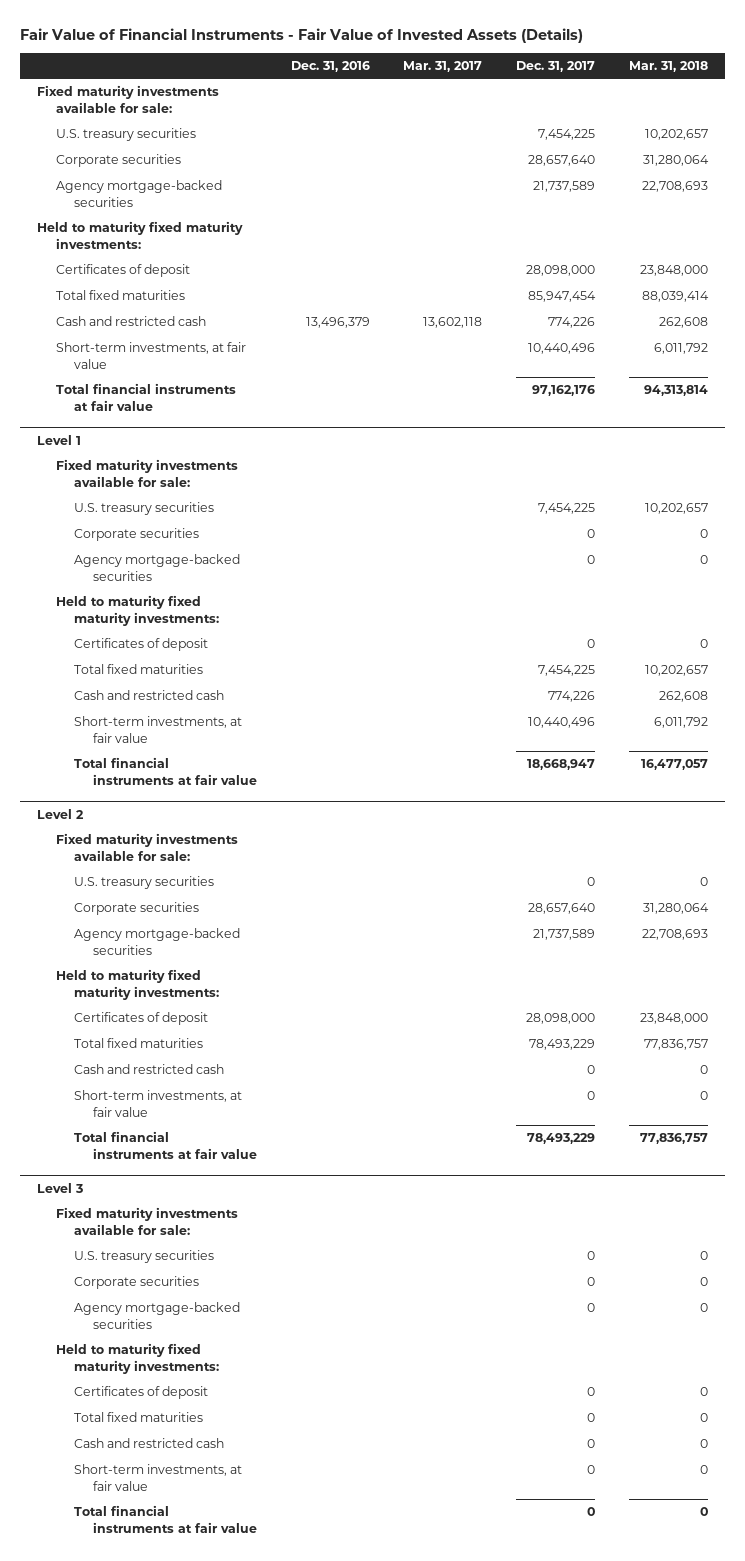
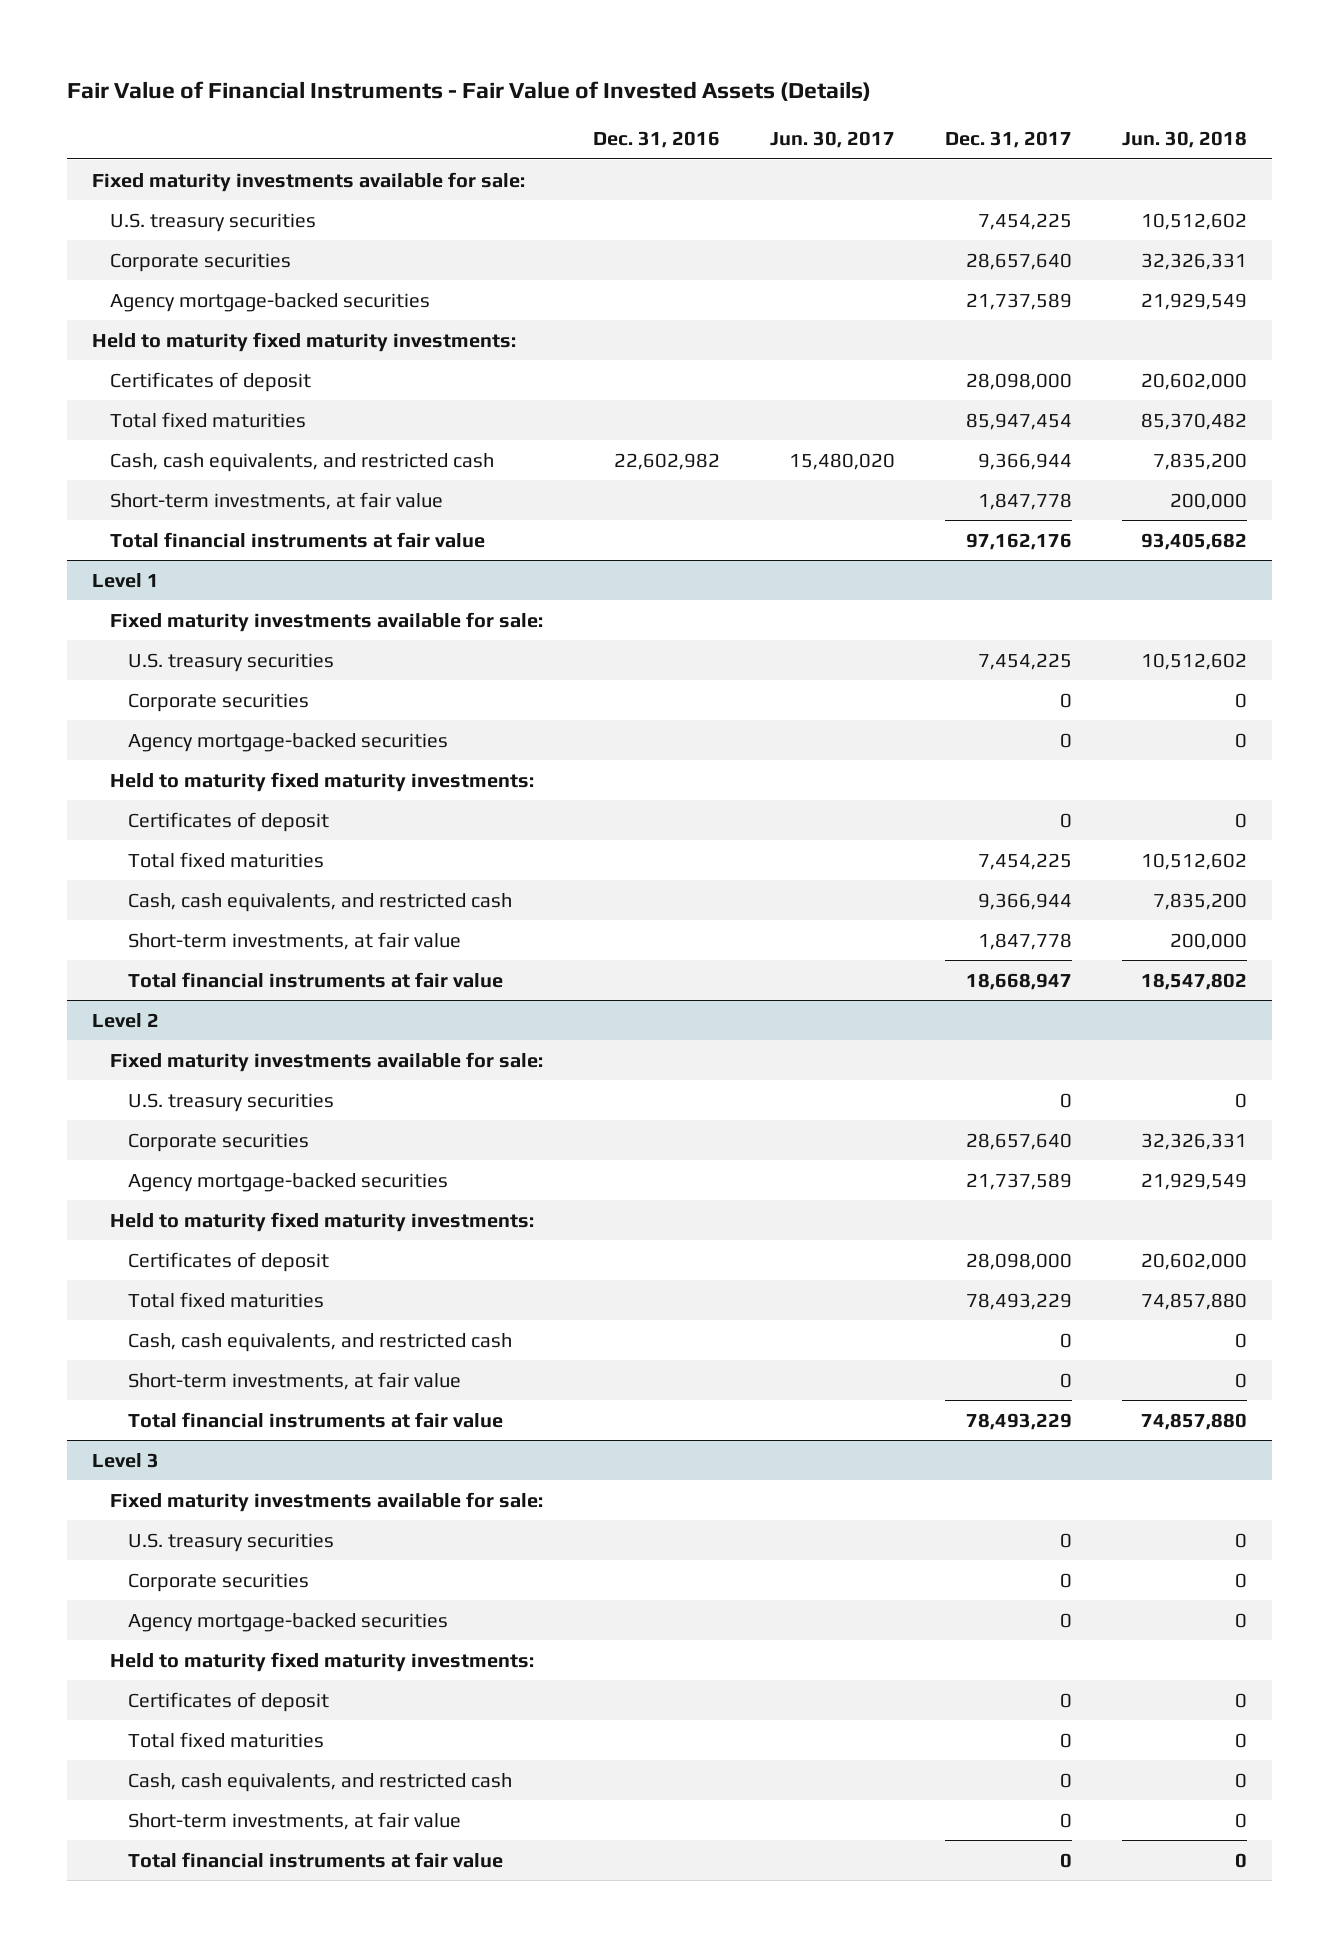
[403,60,483,72] Mar. 31, 2017 -> none
[628,60,708,72] Mar. 31, 2018 -> none
none -> [770,131,896,149] Jun. 30, 2017
none -> [1122,131,1248,149] Jun. 30, 2018
[55,316,206,327] Cash and restricted cash -> [109,452,494,472] Cash, cash equivalents, and restricted cash
[305,317,370,329] 13,496,379 -> [614,452,721,470] 22,602,982
[548,317,596,329] 774,226 -> [978,452,1073,470] 9,366,944
[528,343,596,355] 10,440,496 -> [978,492,1073,510] 1,847,778
[74,690,225,701] Cash and restricted cash -> [127,892,512,912] Cash, cash equivalents, and restricted cash
[548,691,596,703] 774,226 -> [978,892,1073,910] 9,366,944
[528,717,596,729] 10,440,496 -> [978,932,1073,950] 1,847,778
[74,1064,225,1075] Cash and restricted cash -> [127,1332,512,1352] Cash, cash equivalents, and restricted cash
[74,1438,225,1449] Cash and restricted cash -> [127,1772,512,1792] Cash, cash equivalents, and restricted cash

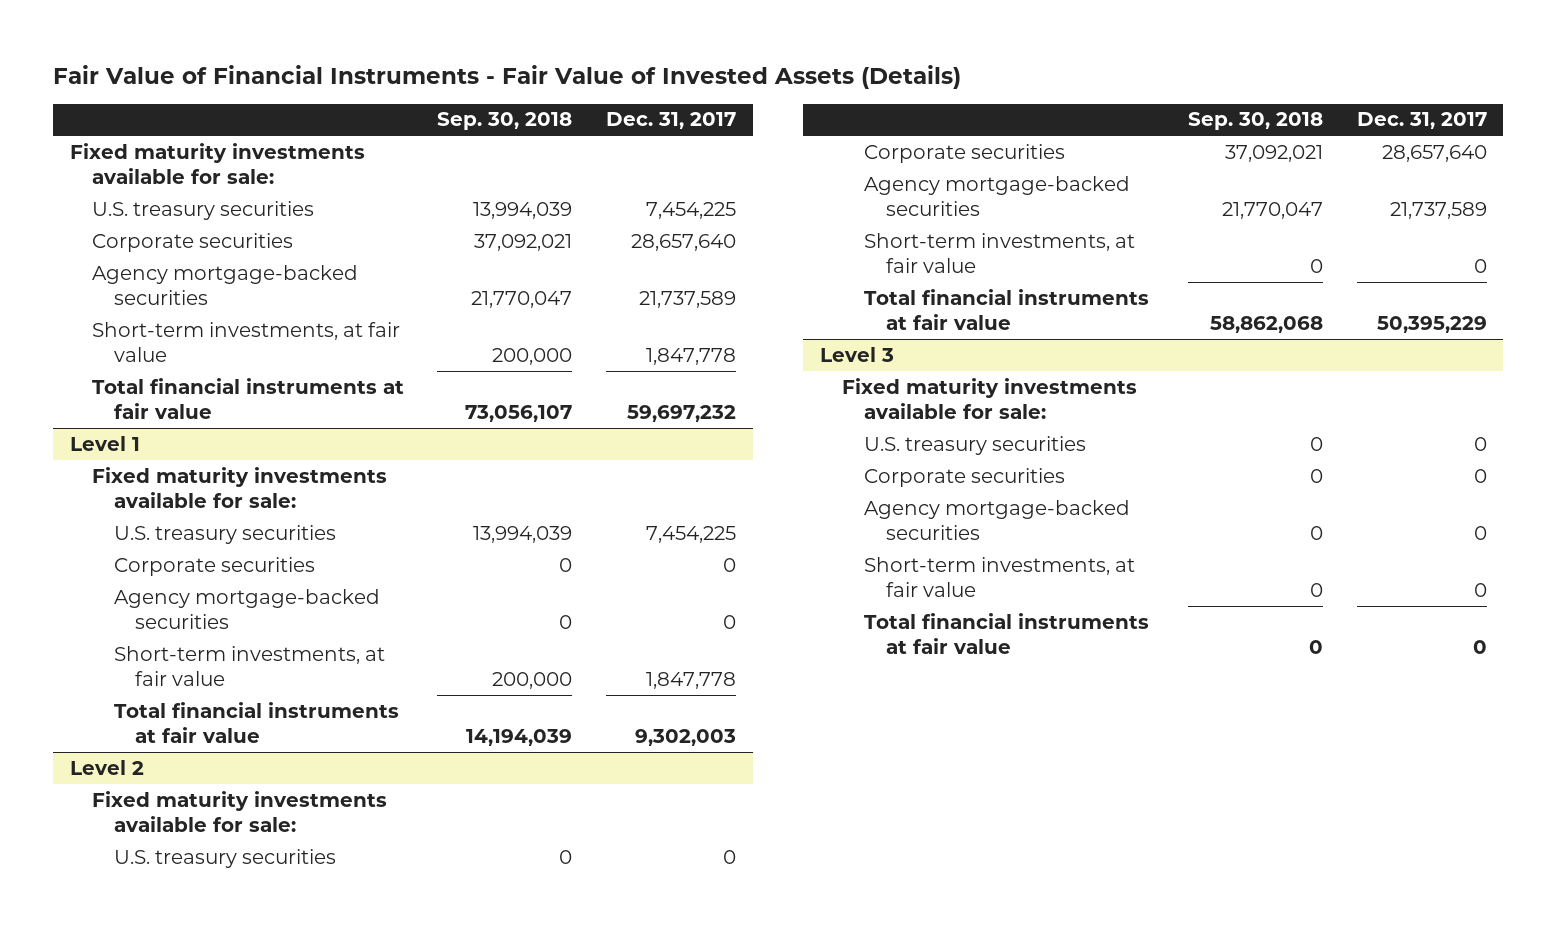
[593,131,721,149] Dec. 31, 2016 -> none
[770,131,896,149] Jun. 30, 2017 -> none
[1122,131,1248,149] Jun. 30, 2018 -> none
none -> [437,112,573,131] Sep. 30, 2018
[92,331,517,352] Held to maturity fixed maturity investments: -> none
[109,371,311,392] Certificates of deposit -> none
[109,411,306,428] Total fixed maturities -> none
[109,452,494,472] Cash, cash equivalents, and restricted cash -> none
[966,532,1073,550] 97,162,176 -> [627,405,737,423] 59,697,232
[109,771,534,792] Held to maturity fixed maturity investments: -> none
[127,811,329,832] Certificates of deposit -> none
[127,851,324,868] Total fixed maturities -> none
[127,892,512,912] Cash, cash equivalents, and restricted cash -> none
[966,972,1073,990] 18,668,947 -> [635,729,737,747] 9,302,003
[109,1211,534,1232] Held to maturity fixed maturity investments: -> none
[127,1251,329,1272] Certificates of deposit -> none
[127,1291,324,1308] Total fixed maturities -> none
[127,1332,512,1352] Cash, cash equivalents, and restricted cash -> none
[966,1412,1073,1430] 78,493,229 -> [1376,316,1487,334] 50,395,229
[109,1651,534,1672] Held to maturity fixed maturity investments: -> none
[127,1691,329,1712] Certificates of deposit -> none
[127,1731,324,1748] Total fixed maturities -> none
[127,1772,512,1792] Cash, cash equivalents, and restricted cash -> none

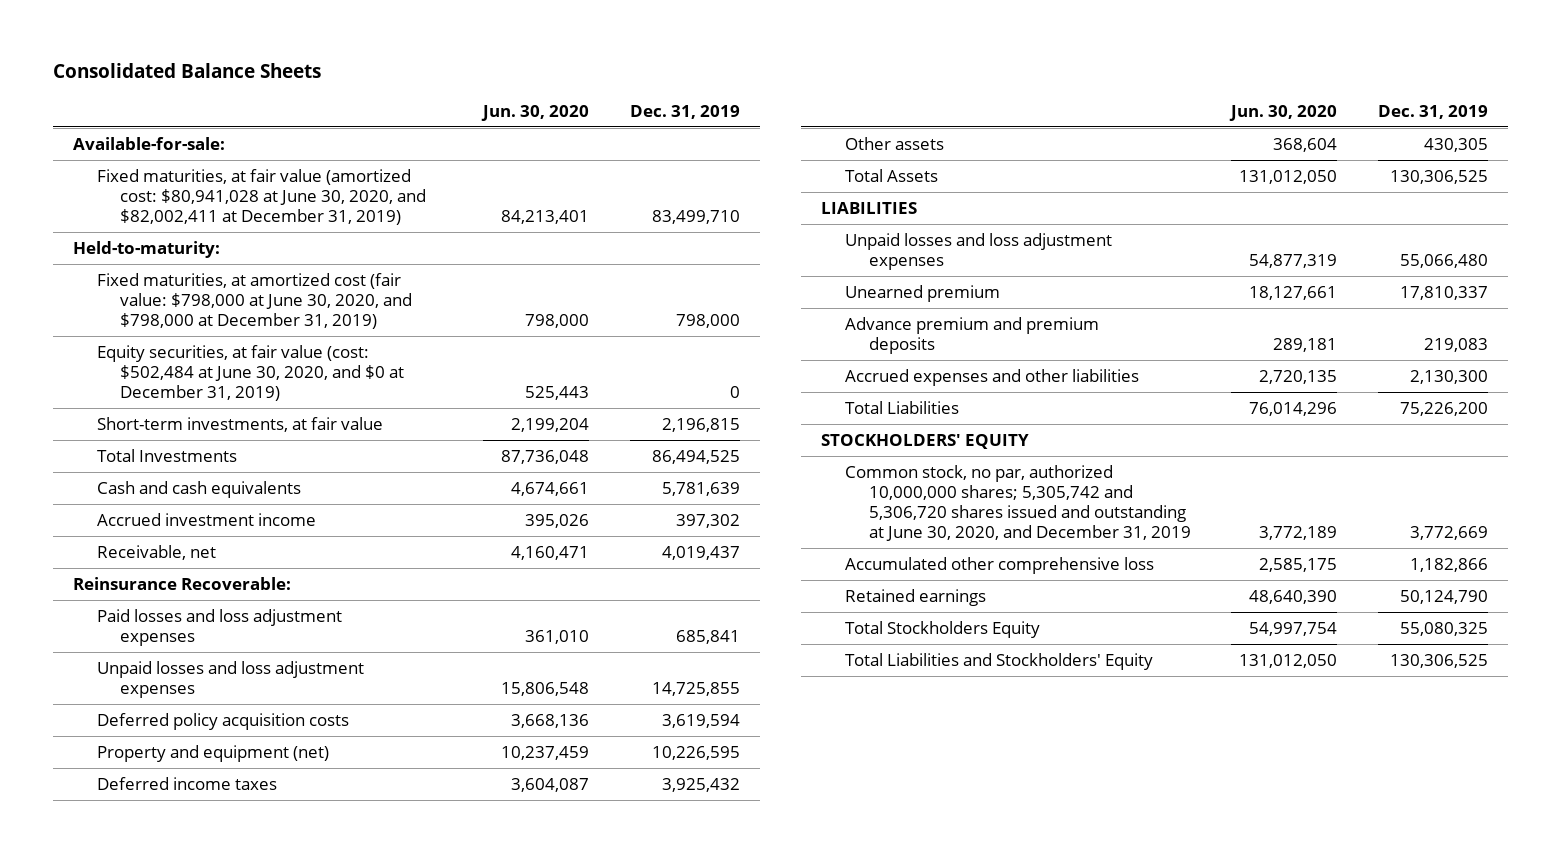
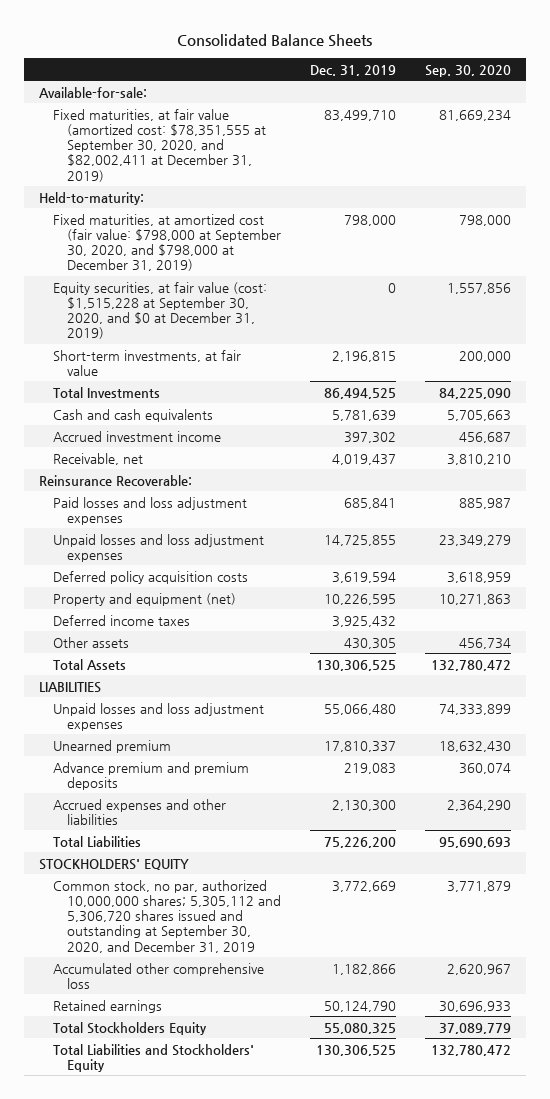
[480,104,589,121] Jun. 30, 2020 -> none
none -> [424,64,511,77] Sep. 30, 2020
[96,168,427,225] Fixed maturities, at fair value (amortized cost: $80,941,028 at June 30, 2020, and $82,002,411 at December 31, 2019) -> [52,108,266,182] Fixed maturities, at fair value (amortized cost: $78,351,555 at September 30, 2020, and $82,002,411 at December 31, 2019)
[96,272,413,329] Fixed maturities, at amortized cost (fair value: $798,000 at June 30, 2020, and $798,000 at December 31, 2019) -> [52,213,281,272] Fixed maturities, at amortized cost (fair value: $798,000 at September 30, 2020, and $798,000 at December 31, 2019)
[96,344,405,401] Equity securities, at fair value (cost: $502,484 at June 30, 2020, and $0 at December 31, 2019) -> [52,281,267,340] Equity securities, at fair value (cost: $1,515,228 at September 30, 2020, and $0 at December 31, 2019)
[845,464,1191,541] Common stock, no par, authorized 10,000,000 shares; 5,305,742 and 5,306,720 shares issued and outstanding at June 30, 2020, and December 31, 2019 -> [52,879,281,953] Common stock, no par, authorized 10,000,000 shares; 5,305,112 and 5,306,720 shares issued and outstanding at September 30, 2020, and December 31, 2019

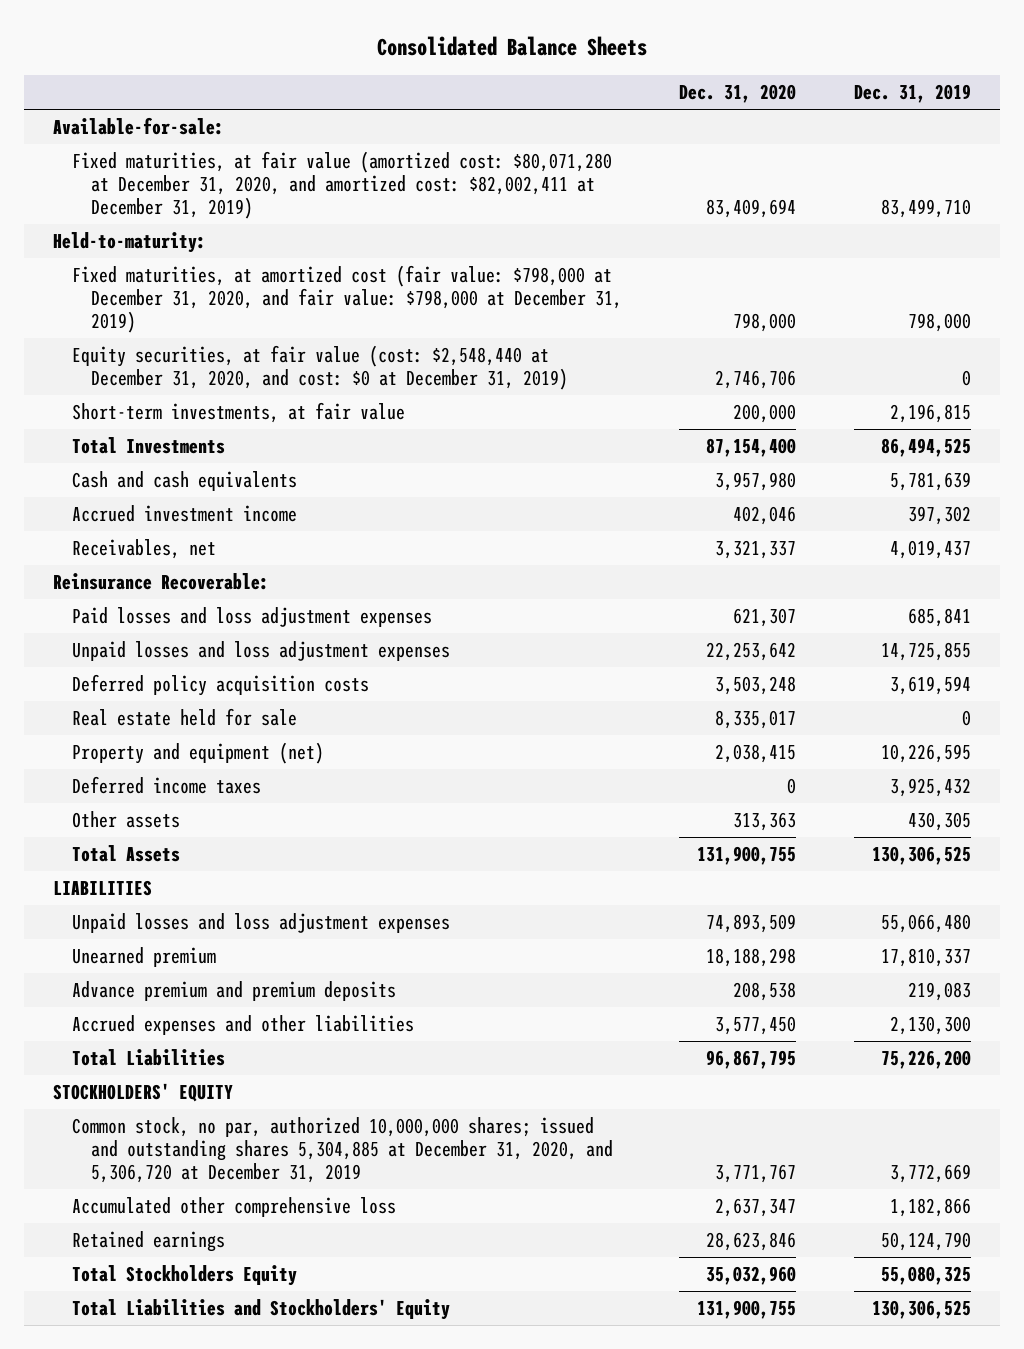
[424,64,511,77] Sep. 30, 2020 -> none
none -> [679,84,797,104] Dec. 31, 2020
[52,108,266,182] Fixed maturities, at fair value (amortized cost: $78,351,555 at September 30, 2020, and $82,002,411 at December 31, 2019) -> [71,151,612,220] Fixed maturities, at fair value (amortized cost: $80,071,280 at December 31, 2020, and amortized cost: $82,002,411 at December 31, 2019)
[52,213,281,272] Fixed maturities, at amortized cost (fair value: $798,000 at September 30, 2020, and $798,000 at December 31, 2019) -> [71,265,622,334] Fixed maturities, at amortized cost (fair value: $798,000 at December 31, 2020, and fair value: $798,000 at December 31, 2019)
[52,281,267,340] Equity securities, at fair value (cost: $1,515,228 at September 30, 2020, and $0 at December 31, 2019) -> [71,345,568,391] Equity securities, at fair value (cost: $2,548,440 at December 31, 2020, and cost: $0 at December 31, 2019)
[52,452,143,465] Receivable, net -> [71,539,216,560] Receivables, net
none -> [71,708,297,727] Real estate held for sale
[52,879,281,953] Common stock, no par, authorized 10,000,000 shares; 5,305,112 and 5,306,720 shares issued and outstanding at September 30, 2020, and December 31, 2019 -> [71,1117,613,1184] Common stock, no par, authorized 10,000,000 shares; issued and outstanding shares 5,304,885 at December 31, 2020, and 5,306,720 at December 31, 2019

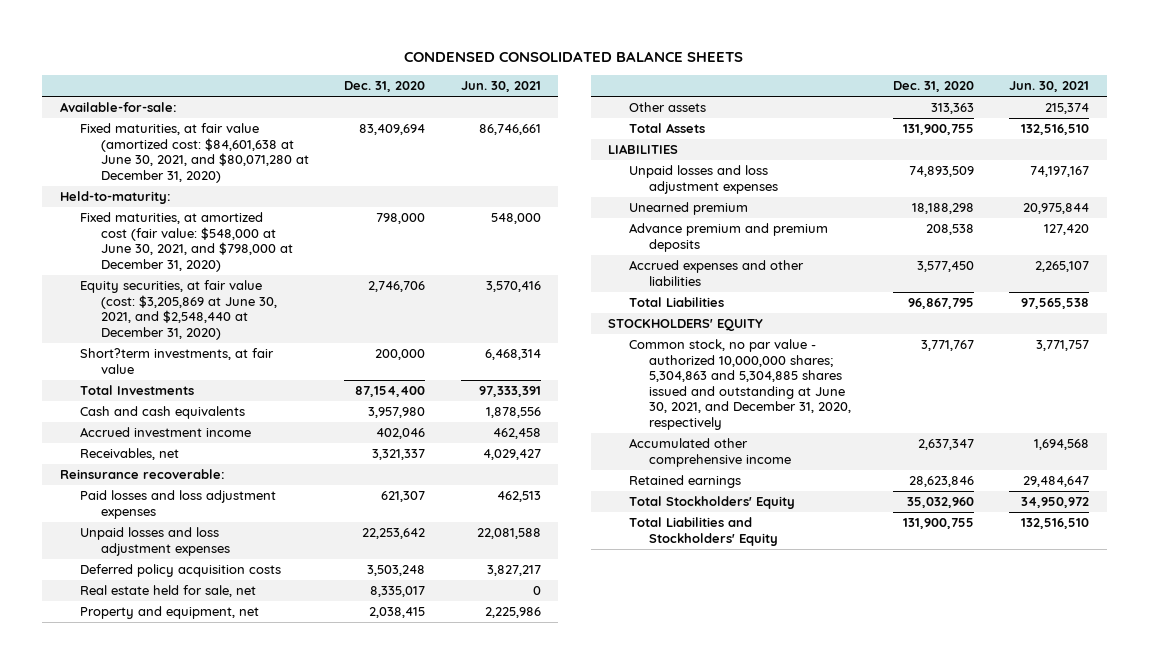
[377,36,648,57] Consolidated Balance Sheets -> [404,51,744,63] CONDENSED CONSOLIDATED BALANCE SHEETS
[853,84,971,104] Dec. 31, 2019 -> none
none -> [460,81,541,93] Jun. 30, 2021
[71,151,612,220] Fixed maturities, at fair value (amortized cost: $80,071,280 at December 31, 2020, and amortized cost: $82,002,411 at December 31, 2019) -> [80,123,309,183] Fixed maturities, at fair value (amortized cost: $84,601,638 at June 30, 2021, and $80,071,280 at December 31, 2020)
[71,265,622,334] Fixed maturities, at amortized cost (fair value: $798,000 at December 31, 2020, and fair value: $798,000 at December 31, 2019) -> [80,212,293,272] Fixed maturities, at amortized cost (fair value: $548,000 at June 30, 2021, and $798,000 at December 31, 2020)
[71,345,568,391] Equity securities, at fair value (cost: $2,548,440 at December 31, 2020, and cost: $0 at December 31, 2019) -> [80,280,277,340] Equity securities, at fair value (cost: $3,205,869 at June 30, 2021, and $2,548,440 at December 31, 2020)
[71,402,405,424] Short-term investments, at fair value -> [80,348,275,374] Short?term investments, at fair value
[53,573,270,591] Reinsurance Recoverable: -> [59,469,225,480] Reinsurance recoverable:
[71,776,261,795] Deferred income taxes -> none
[71,708,297,727] Real estate held for sale -> [80,585,257,598] Real estate held for sale, net
[71,742,324,765] Property and equipment (net) -> [80,606,260,620] Property and equipment, net
[71,1117,613,1184] Common stock, no par, authorized 10,000,000 shares; issued and outstanding shares 5,304,885 at December 31, 2020, and 5,306,720 at December 31, 2019 -> [628,339,852,430] Common stock, no par value - authorized 10,000,000 shares; 5,304,863 and 5,304,885 shares issued and outstanding at June 30, 2021, and December 31, 2020, respectively
[71,1197,396,1218] Accumulated other comprehensive loss -> [628,438,792,467] Accumulated other comprehensive income
[71,1265,297,1287] Total Stockholders Equity -> [628,496,795,510] Total Stockholders' Equity

